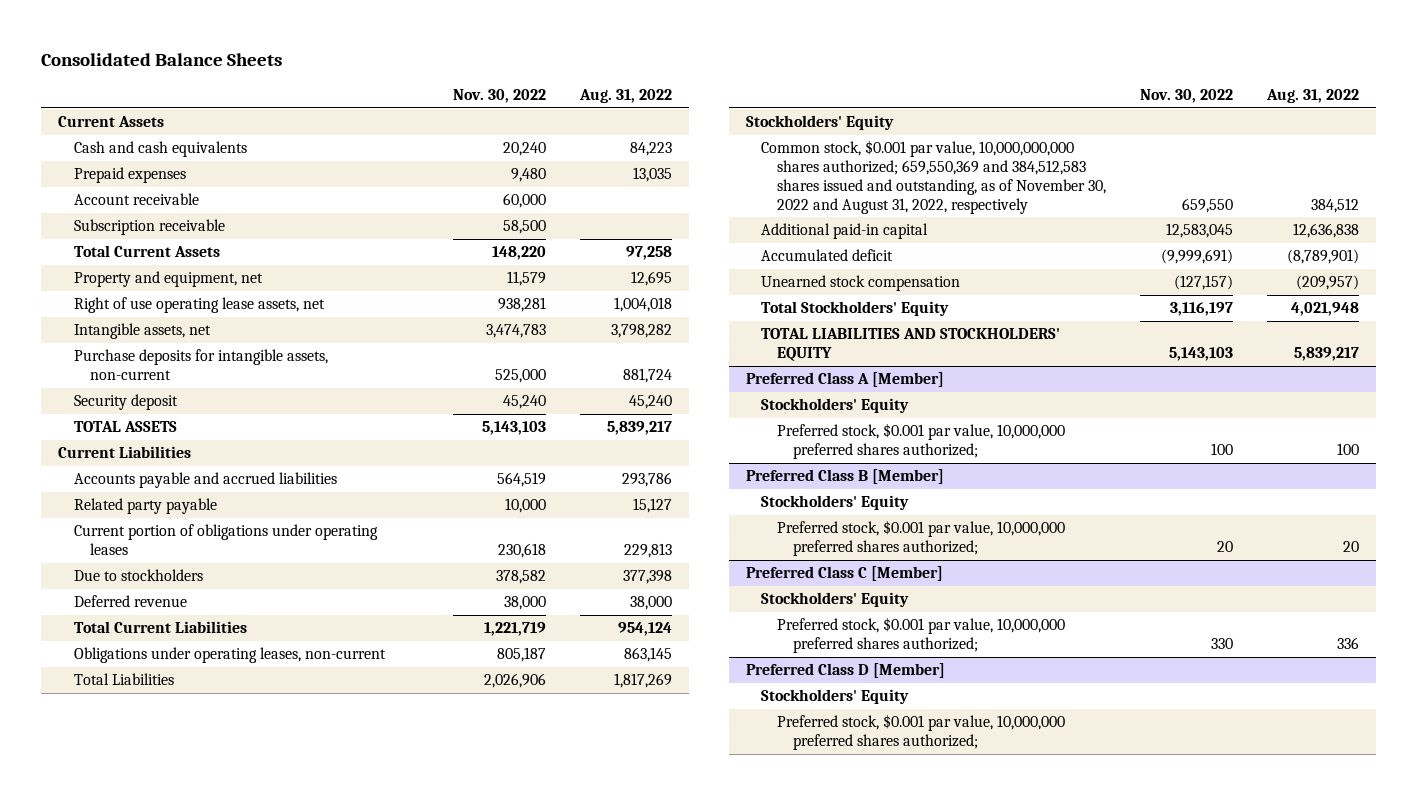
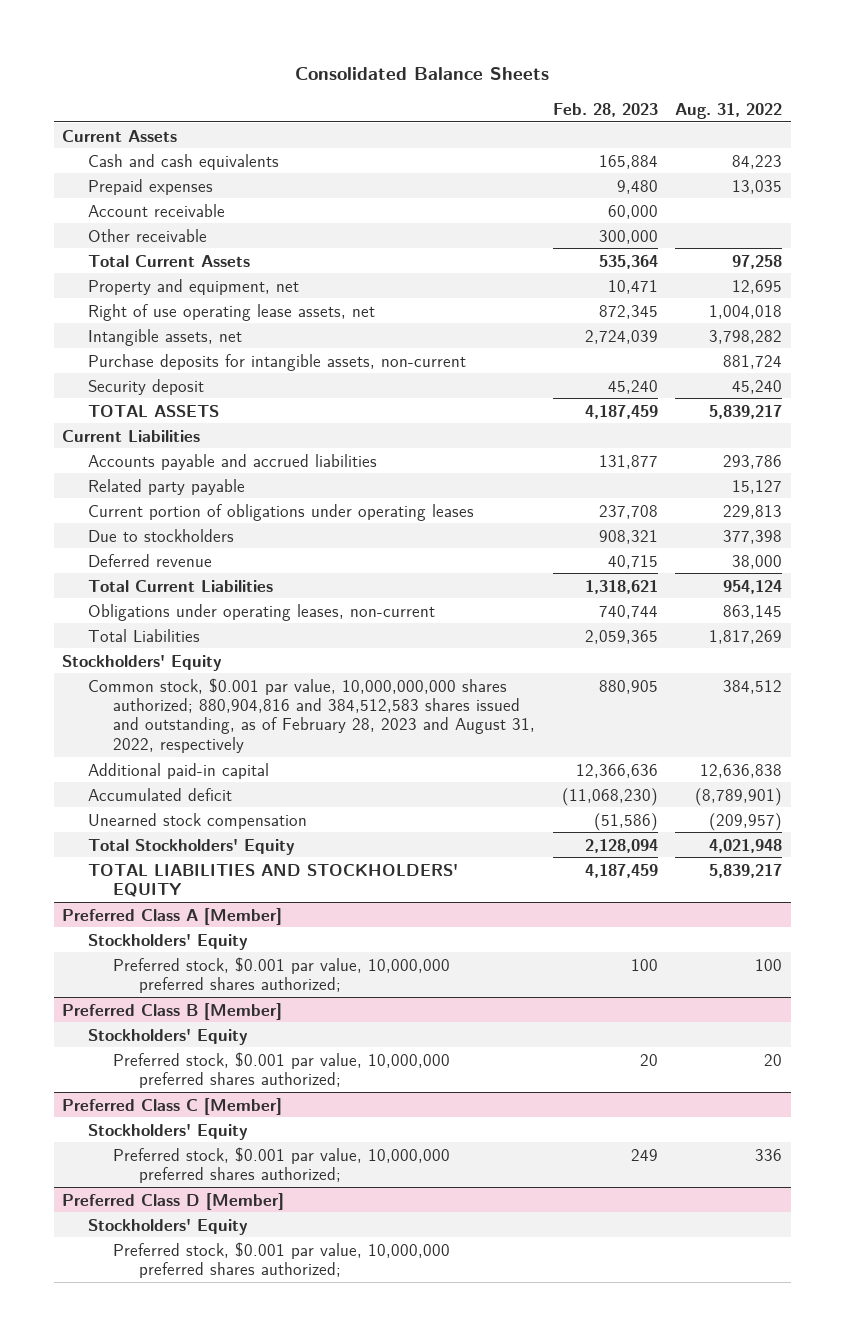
[453,89,547,104] Nov. 30, 2022 -> none
none -> [552,102,658,117] Feb. 28, 2023
[74,219,226,236] Subscription receivable -> [87,228,207,242] Other receivable
[761,140,1107,214] Common stock, $0.001 par value, 10,000,000,000 shares authorized; 659,550,369 and 384,512,583 shares issued and outstanding, as of November 30, 2022 and August 31, 2022, respectively -> [87,677,536,753] Common stock, $0.001 par value, 10,000,000,000 shares authorized; 880,904,816 and 384,512,583 shares issued and outstanding, as of February 28, 2023 and August 31, 2022, respectively

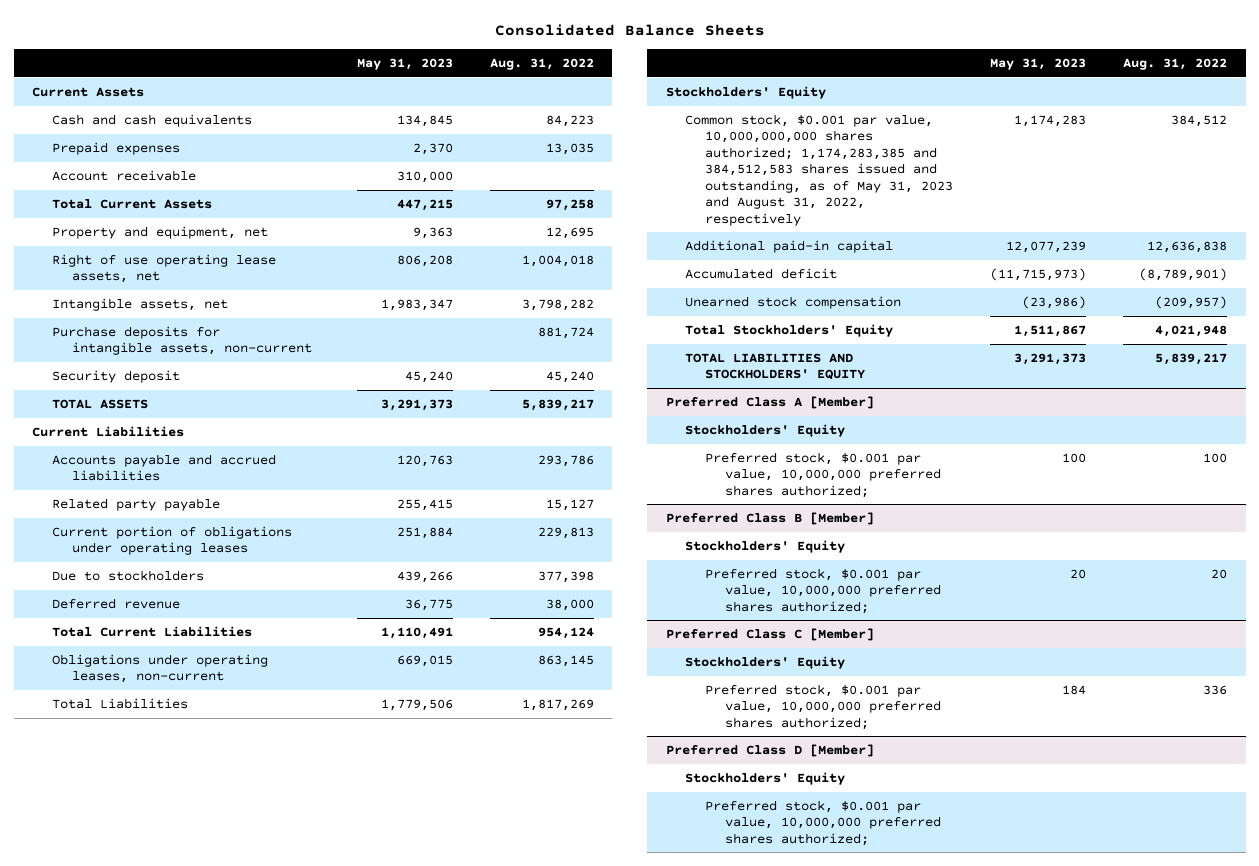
[552,102,658,117] Feb. 28, 2023 -> none
none -> [356,58,453,71] May 31, 2023
[87,228,207,242] Other receivable -> none
[87,677,536,753] Common stock, $0.001 par value, 10,000,000,000 shares authorized; 880,904,816 and 384,512,583 shares issued and outstanding, as of February 28, 2023 and August 31, 2022, respectively -> [685,113,954,226] Common stock, $0.001 par value, 10,000,000,000 shares authorized; 1,174,283,385 and 384,512,583 shares issued and outstanding, as of May 31, 2023 and August 31, 2022, respectively

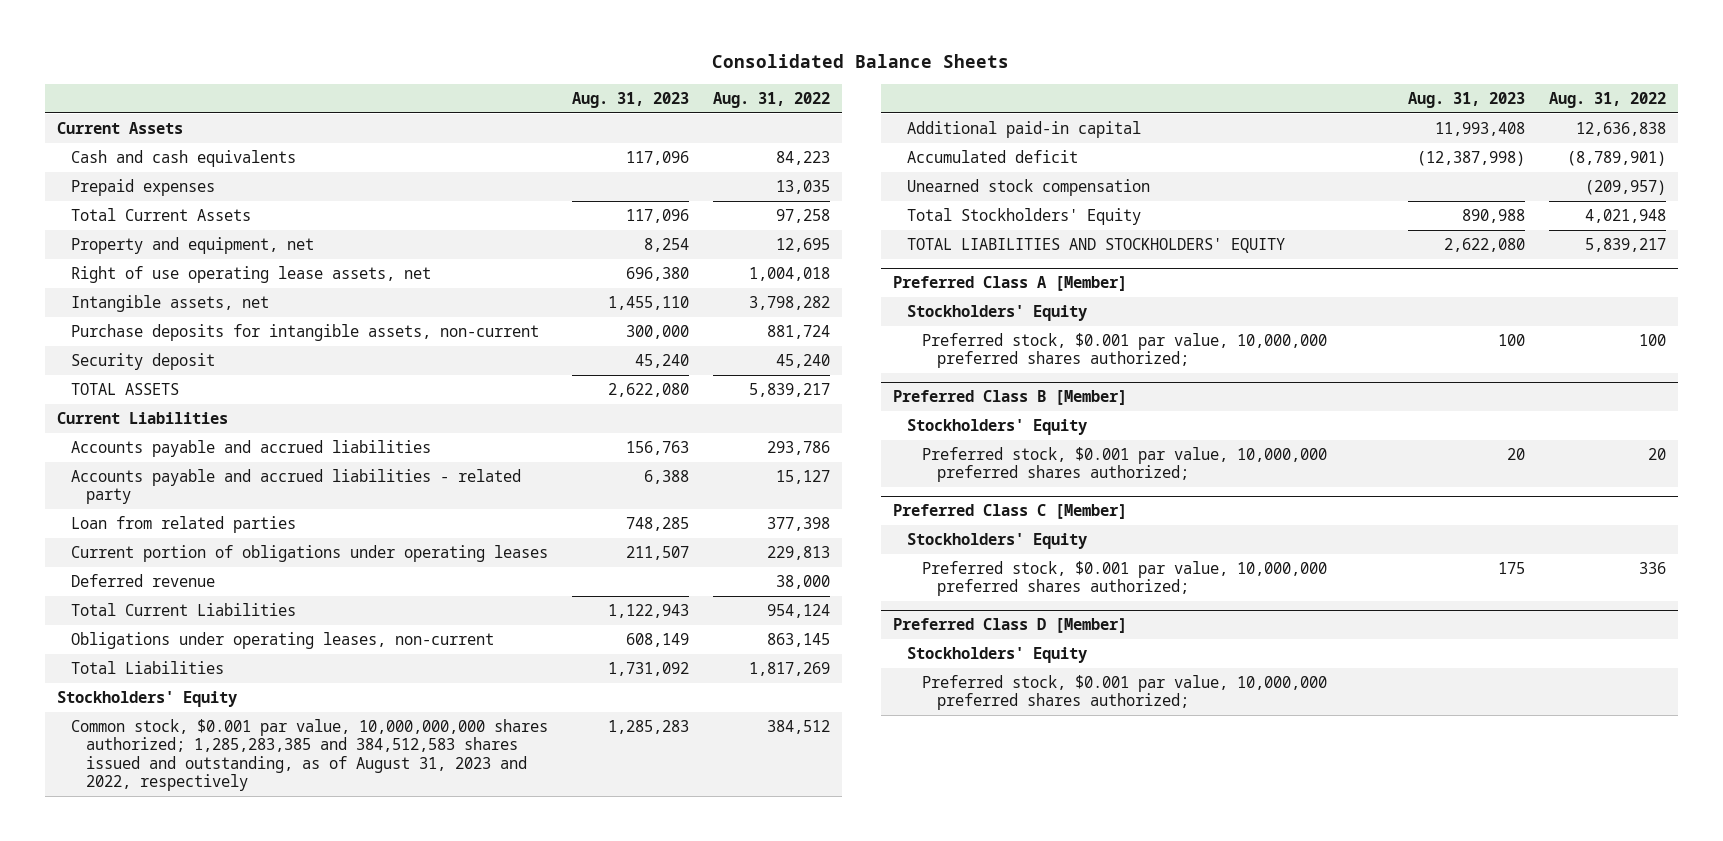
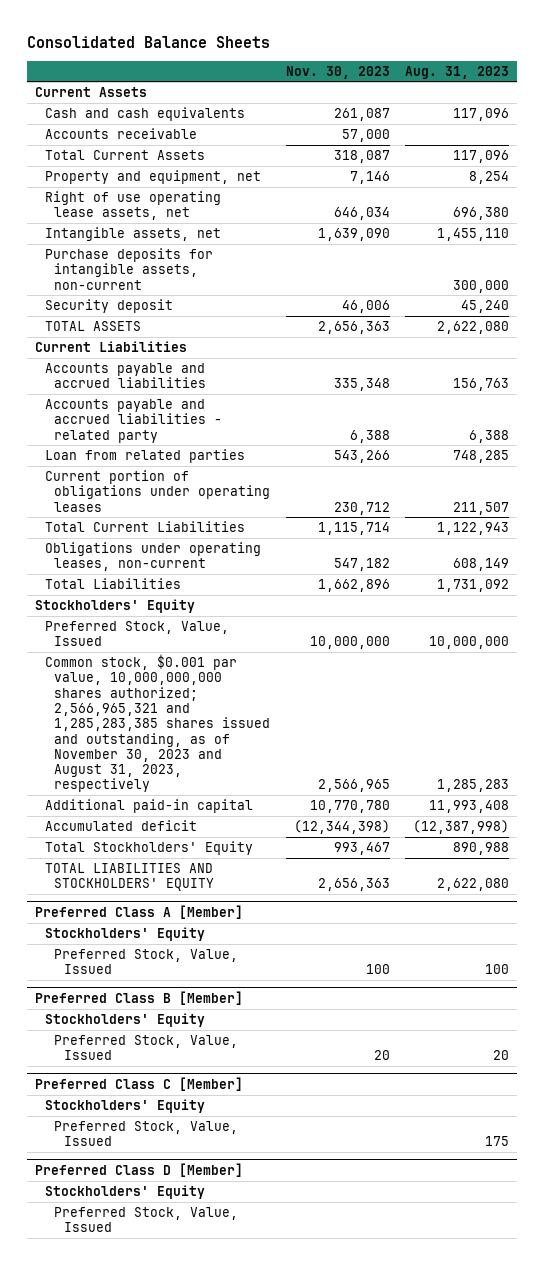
[713,91,831,108] Aug. 31, 2022 -> none
none -> [285,65,390,79] Nov. 30, 2023
[71,179,216,197] Prepaid expenses -> none
none -> [44,128,197,140] Accounts receivable
[71,574,216,588] Deferred revenue -> none
none -> [44,621,229,647] Preferred Stock, Value, Issued
[71,719,549,791] Common stock, $0.001 par value, 10,000,000,000 shares authorized; 1,285,283,385 and 384,512,583 shares issued and outstanding, as of August 31, 2023 and 2022, respectively -> [44,654,271,793] Common stock, $0.001 par value, 10,000,000,000 shares authorized; 2,566,965,321 and 1,285,283,385 shares issued and outstanding, as of November 30, 2023 and August 31, 2023, respectively
[907,179,1151,197] Unearned stock compensation -> none
[922,333,1328,369] Preferred stock, $0.001 par value, 10,000,000 preferred shares authorized; -> [54,949,239,975] Preferred Stock, Value, Issued
[922,447,1328,483] Preferred stock, $0.001 par value, 10,000,000 preferred shares authorized; -> [54,1035,239,1061] Preferred Stock, Value, Issued
[922,561,1328,597] Preferred stock, $0.001 par value, 10,000,000 preferred shares authorized; -> [54,1121,239,1147] Preferred Stock, Value, Issued
[922,675,1328,711] Preferred stock, $0.001 par value, 10,000,000 preferred shares authorized; -> [54,1207,239,1233] Preferred Stock, Value, Issued

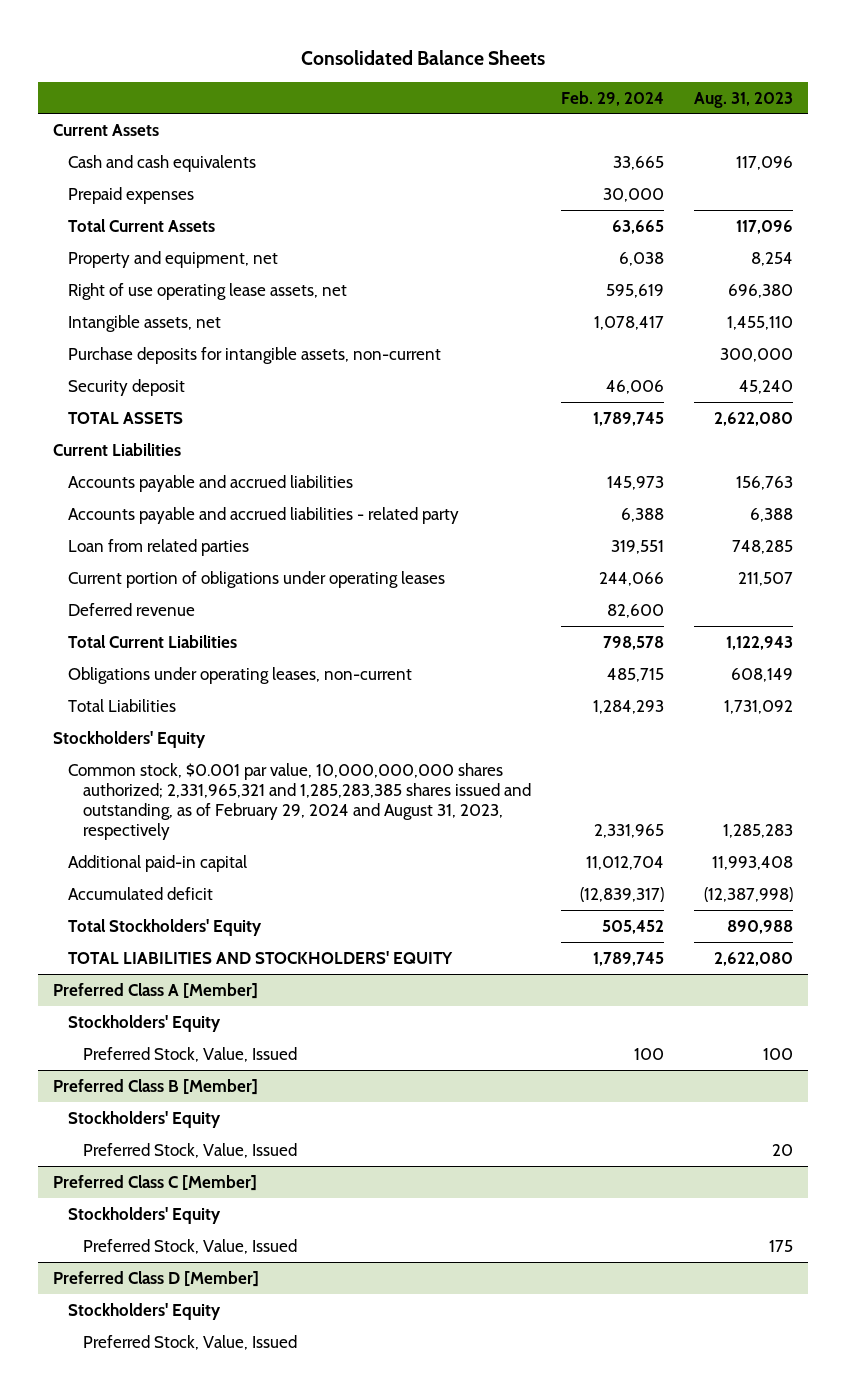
[285,65,390,79] Nov. 30, 2023 -> none
none -> [560,90,664,106] Feb. 29, 2024
[44,128,197,140] Accounts receivable -> none
none -> [68,186,195,204] Prepaid expenses
none -> [68,602,196,616] Deferred revenue
[44,621,229,647] Preferred Stock, Value, Issued -> none
[44,654,271,793] Common stock, $0.001 par value, 10,000,000,000 shares authorized; 2,566,965,321 and 1,285,283,385 shares issued and outstanding, as of November 30, 2023 and August 31, 2023, respectively -> [68,762,531,841] Common stock, $0.001 par value, 10,000,000,000 shares authorized; 2,331,965,321 and 1,285,283,385 shares issued and outstanding, as of February 29, 2024 and August 31, 2023, respectively

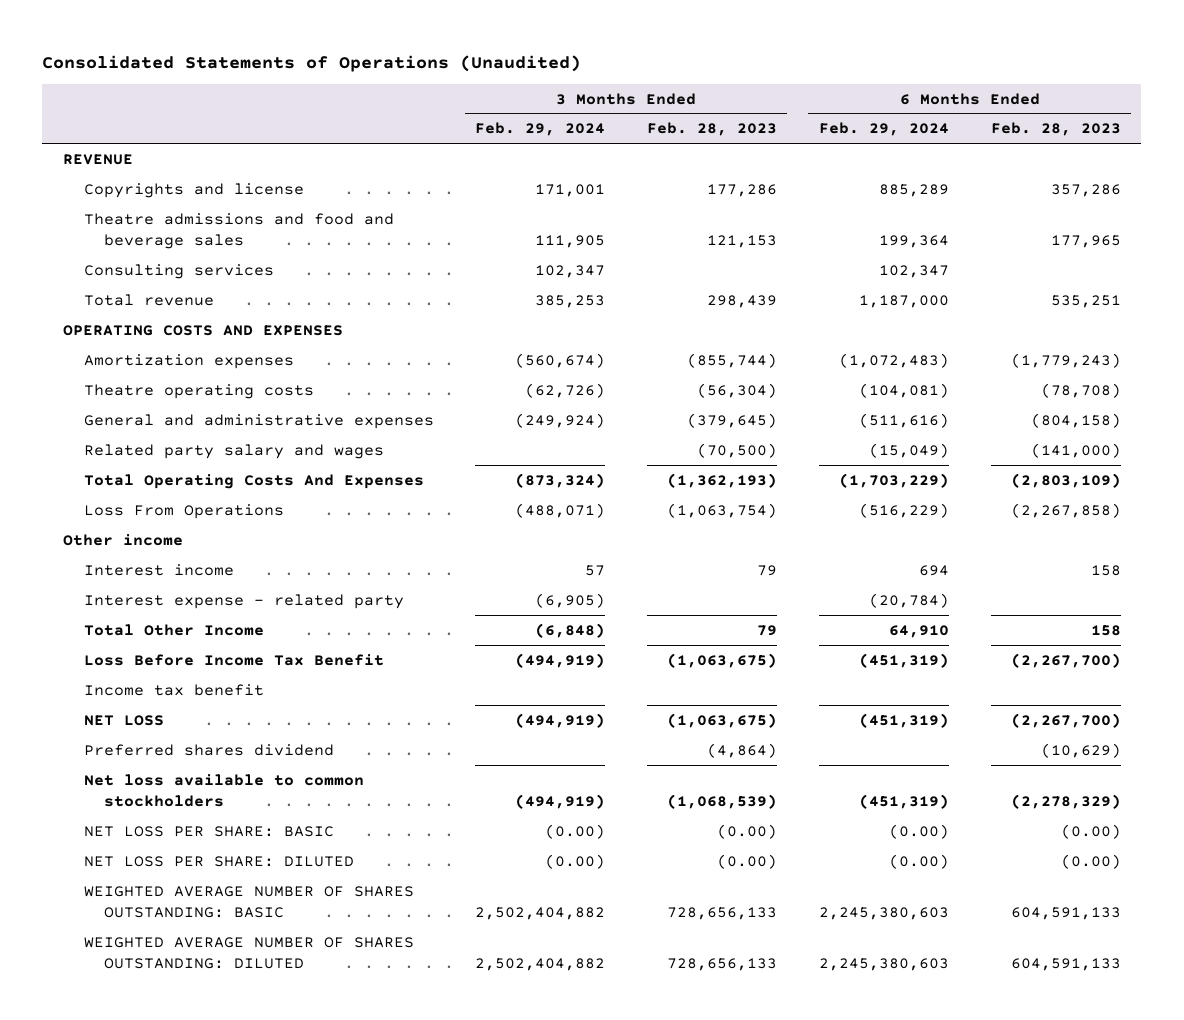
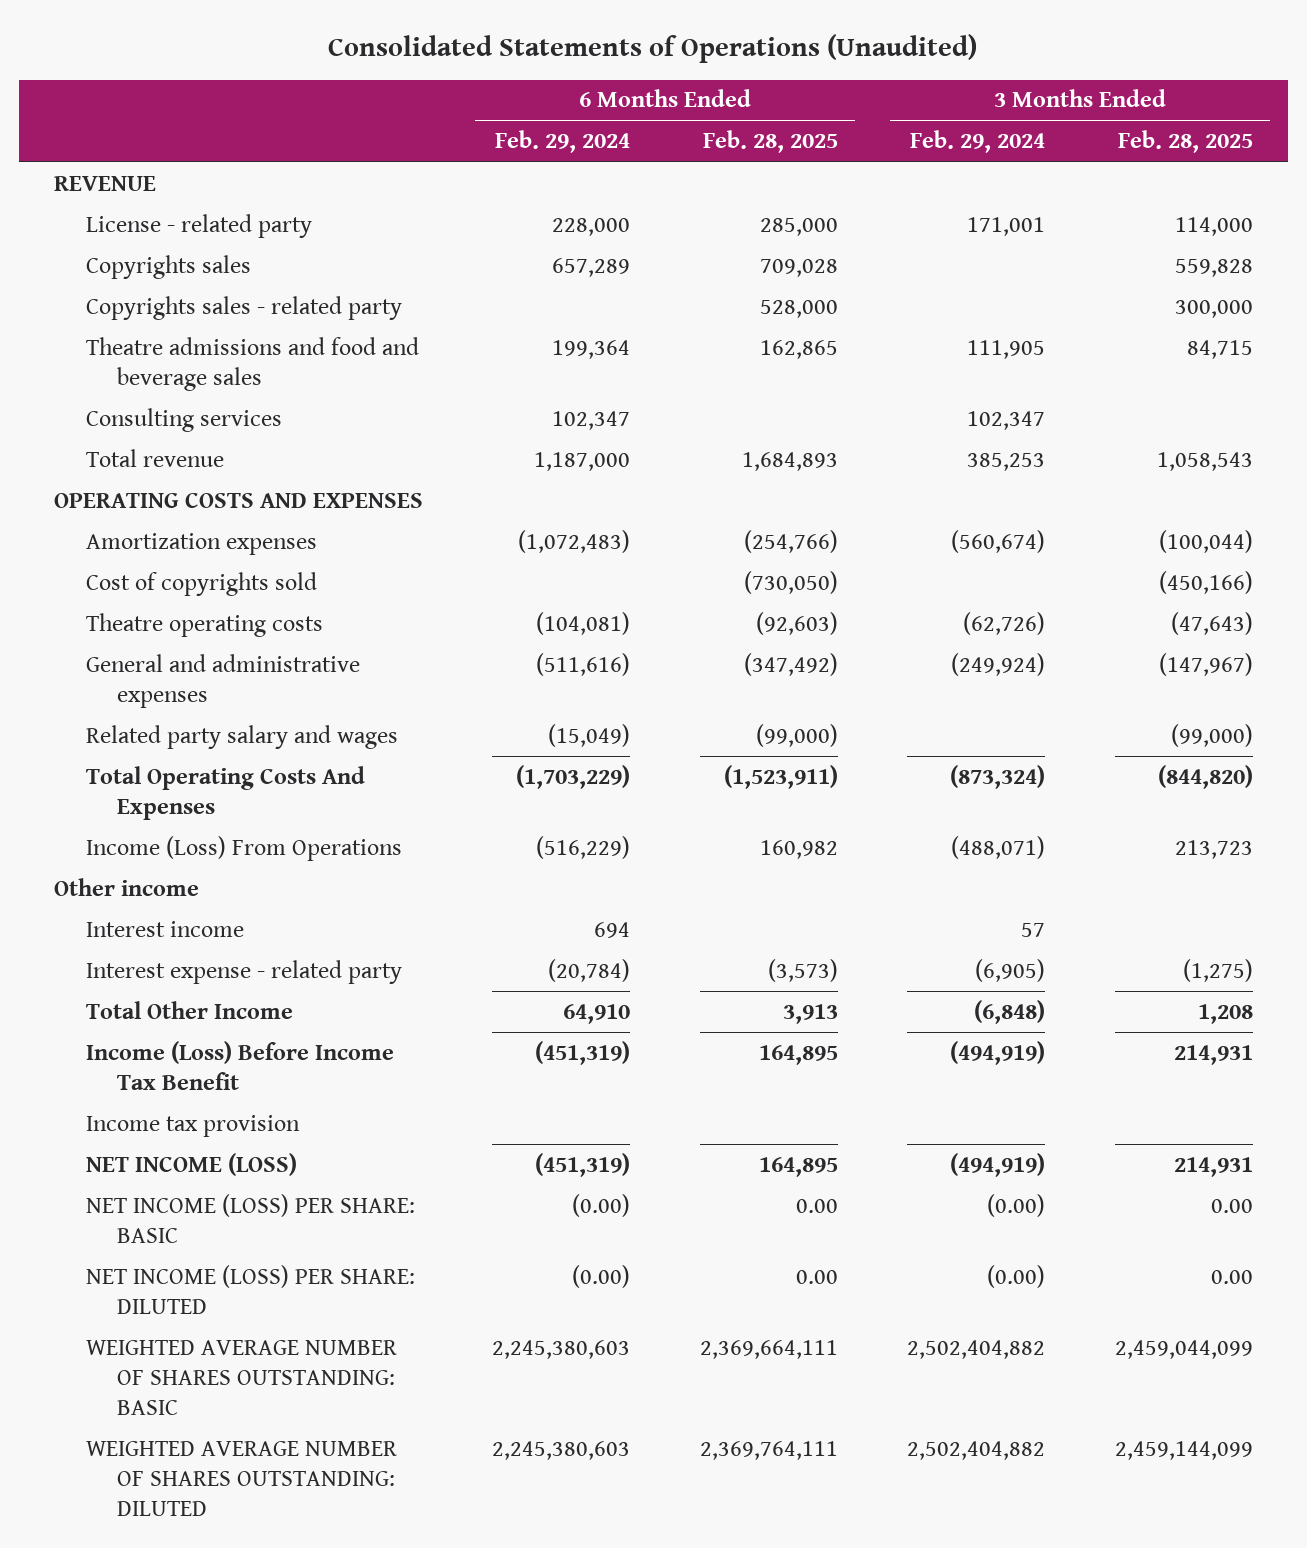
[647,122,778,137] Feb. 28, 2023 -> none
[990,122,1121,137] Feb. 28, 2023 -> none
none -> [702,130,838,154] Feb. 28, 2025
none -> [1117,130,1253,154] Feb. 28, 2025
[83,182,304,198] Copyrights and license -> none
none -> [85,213,312,238] License - related party
none -> [85,254,251,279] Copyrights sales
none -> [85,295,402,320] Copyrights sales - related party
none -> [85,571,317,596] Cost of copyrights sold
[83,503,284,519] Loss From Operations -> [85,835,402,861] Income (Loss) From Operations
[83,743,334,756] Preferred shares dividend -> none
[83,773,364,807] Net loss available to common stockholders -> none
[83,653,384,666] Loss Before Income Tax Benefit -> [85,1040,394,1090] Income (Loss) Before Income Tax Benefit
[83,683,264,696] Income tax benefit -> [85,1114,300,1137] Income tax provision
[83,714,164,726] NET LOSS -> [85,1152,297,1176] NET INCOME (LOSS)
[83,825,334,837] NET LOSS PER SHARE: BASIC -> [85,1193,415,1243] NET INCOME (LOSS) PER SHARE: BASIC
[83,855,354,867] NET LOSS PER SHARE: DILUTED -> [85,1264,415,1314] NET INCOME (LOSS) PER SHARE: DILUTED

